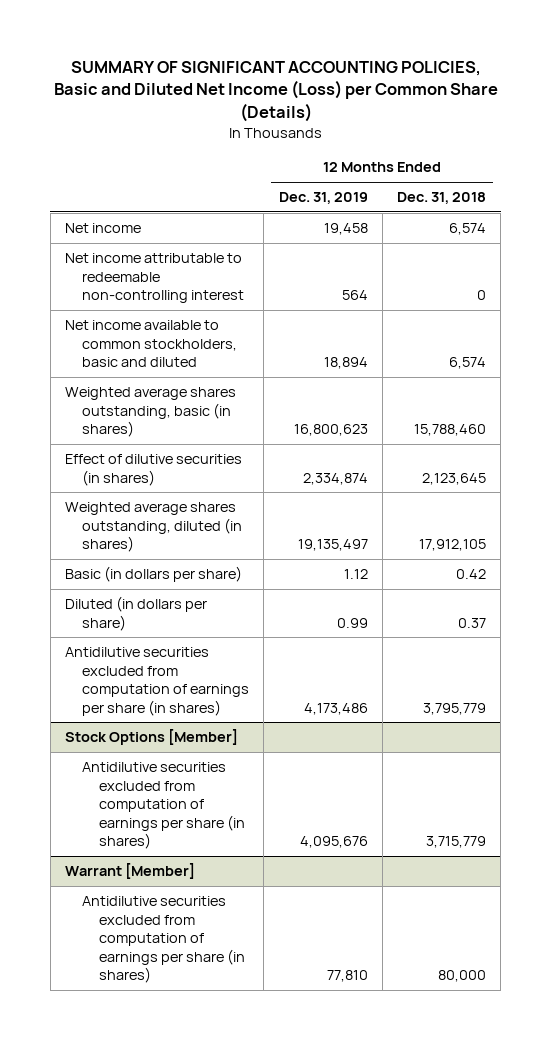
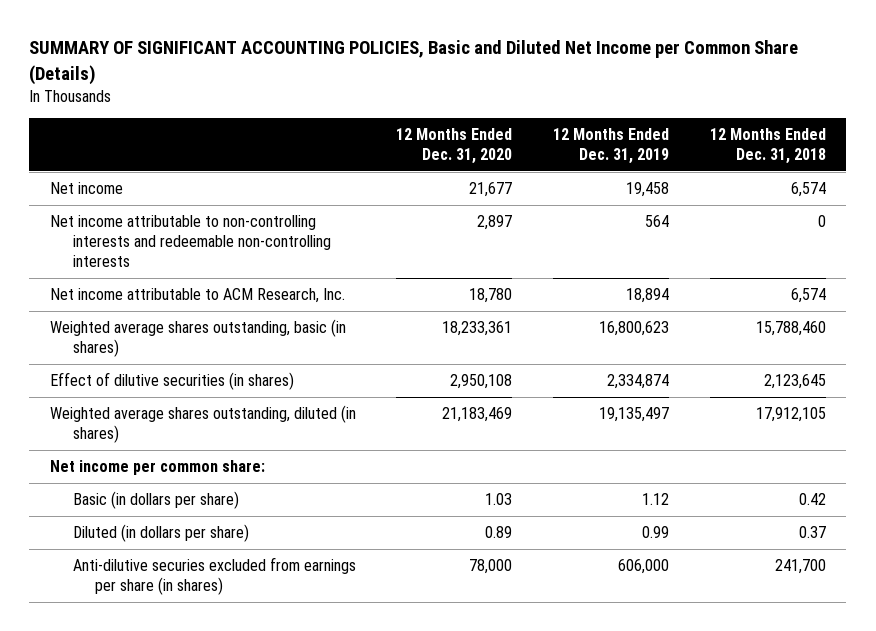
[53,60,498,123] SUMMARY OF SIGNIFICANT ACCOUNTING POLICIES, Basic and Diluted Net Income (Loss) per Common Share (Details) -> [29,40,799,85] SUMMARY OF SIGNIFICANT ACCOUNTING POLICIES, Basic and Diluted Net Income per Common Share (Details)
none -> [396,127,513,164] 12 Months Ended Dec. 31, 2020
[65,253,245,304] Net income attributable to redeemable non-controlling interest -> [49,215,331,268] Net income attributable to non-controlling interests and redeemable non-controlling interests
[65,320,238,368] Net income available to common stockholders, basic and diluted -> [49,288,345,304] Net income attributable to ACM Research, Inc.
none -> [49,460,265,476] Net income per common share:
[65,729,239,746] Stock Options [Member] -> none
[82,762,245,850] Antidilutive securities excluded from computation of earnings per share (in shares) -> none
[65,863,196,880] Warrant [Member] -> none
[82,896,245,984] Antidilutive securities excluded from computation of earnings per share (in shares) -> none
[65,647,250,716] Antidilutive securities excluded from computation of earnings per share (in shares) -> [72,557,356,596] Anti-dilutive securies excluded from earnings per share (in shares)
[303,702,368,715] 4,173,486 -> [618,559,670,575] 606,000
[423,702,487,715] 3,795,779 -> [775,559,827,575] 241,700

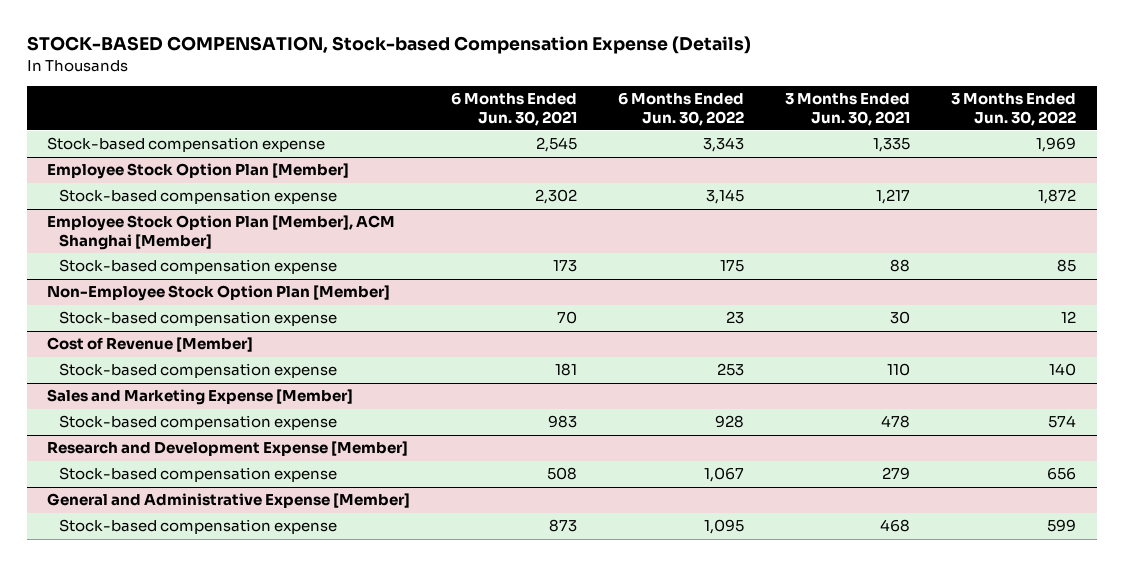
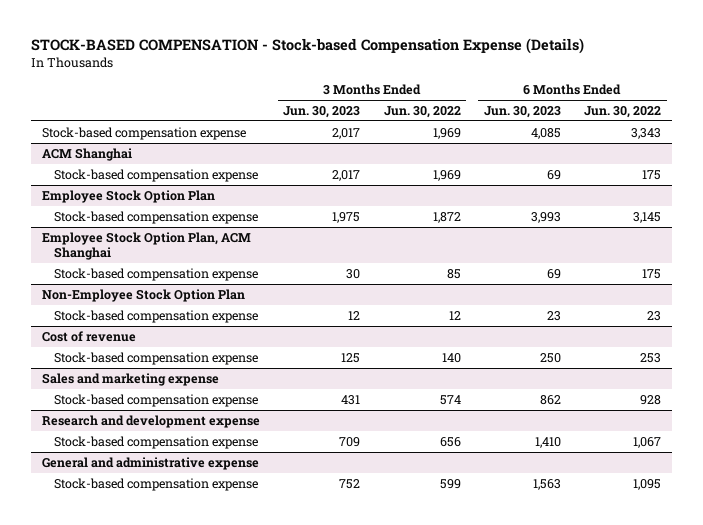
[26,36,751,55] STOCK-BASED COMPENSATION, Stock-based Compensation Expense (Details) -> [30,37,584,54] STOCK-BASED COMPENSATION - Stock-based Compensation Expense (Details)
[451,92,578,126] 6 Months Ended Jun. 30, 2021 -> none
[785,93,911,126] 3 Months Ended Jun. 30, 2021 -> none
none -> [283,106,361,119] Jun. 30, 2023
none -> [483,106,561,119] Jun. 30, 2023
none -> [42,147,133,161] ACM Shanghai
none -> [53,168,258,182] Stock-based compensation expense
[47,163,350,180] Employee Stock Option Plan [Member] -> [42,189,216,203] Employee Stock Option Plan
[47,215,396,250] Employee Stock Option Plan [Member], ACM Shanghai [Member] -> [42,231,252,261] Employee Stock Option Plan, ACM Shanghai
[47,285,391,302] Non-Employee Stock Option Plan [Member] -> [42,288,246,302] Non-Employee Stock Option Plan
[47,337,254,353] Cost of Revenue [Member] -> [42,330,137,342] Cost of revenue
[47,389,354,406] Sales and Marketing Expense [Member] -> [42,372,220,386] Sales and marketing expense
[47,441,409,457] Research and Development Expense [Member] -> [42,414,261,428] Research and development expense
[47,493,411,509] General and Administrative Expense [Member] -> [42,456,260,470] General and administrative expense

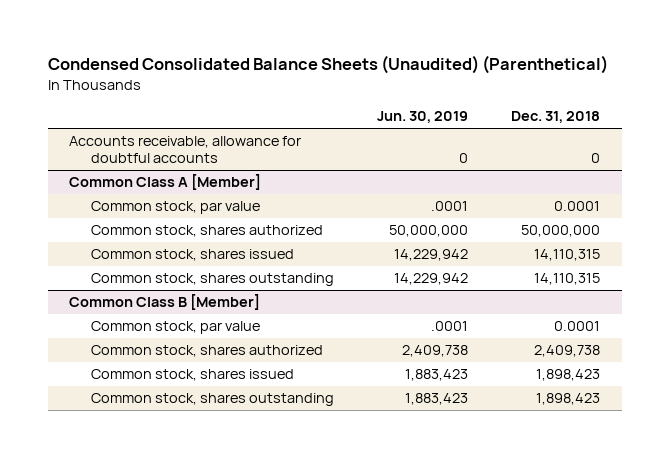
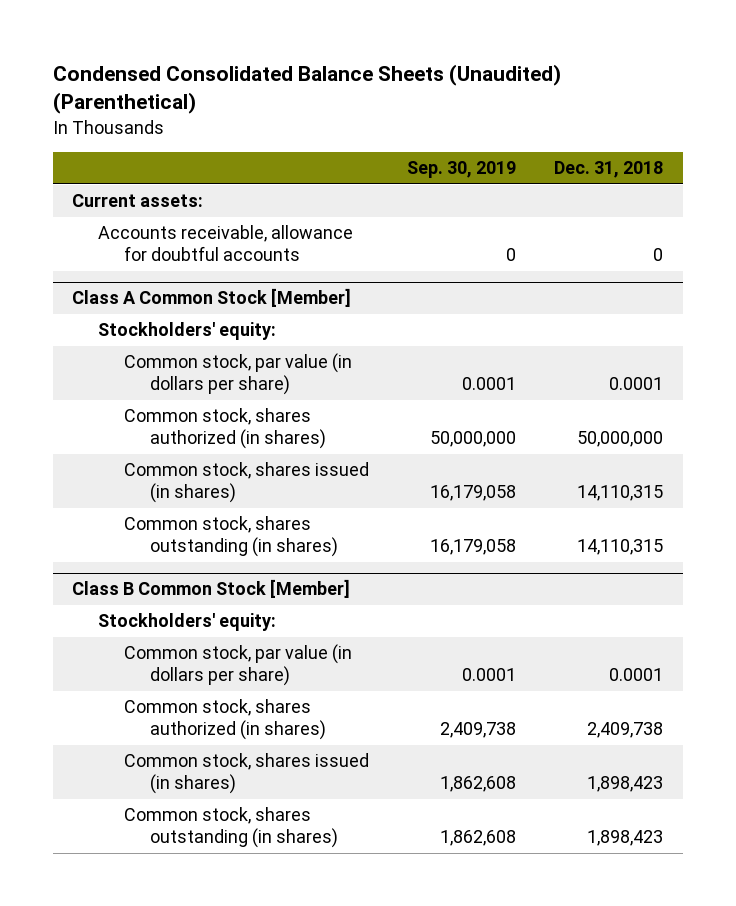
[377,111,469,124] Jun. 30, 2019 -> none
none -> [407,161,517,179] Sep. 30, 2019
none -> [72,194,204,208] Current assets:
[69,174,262,191] Common Class A [Member] -> [72,288,352,308] Class A Common Stock [Member]
none -> [98,322,277,341] Stockholders' equity:
[91,201,261,215] Common stock, par value -> [124,353,353,396] Common stock, par value (in dollars per share)
[91,225,324,238] Common stock, shares authorized -> [124,408,327,450] Common stock, shares authorized (in shares)
[91,249,295,262] Common stock, shares issued -> [124,462,370,504] Common stock, shares issued (in shares)
[91,273,335,287] Common stock, shares outstanding -> [124,516,339,558] Common stock, shares outstanding (in shares)
[69,294,261,311] Common Class B [Member] -> [72,579,351,599] Class B Common Stock [Member]
none -> [98,613,277,632] Stockholders' equity:
[91,321,261,335] Common stock, par value -> [124,644,353,687] Common stock, par value (in dollars per share)
[91,345,324,358] Common stock, shares authorized -> [124,699,327,741] Common stock, shares authorized (in shares)
[91,369,295,382] Common stock, shares issued -> [124,753,370,795] Common stock, shares issued (in shares)
[91,393,335,407] Common stock, shares outstanding -> [124,807,339,849] Common stock, shares outstanding (in shares)

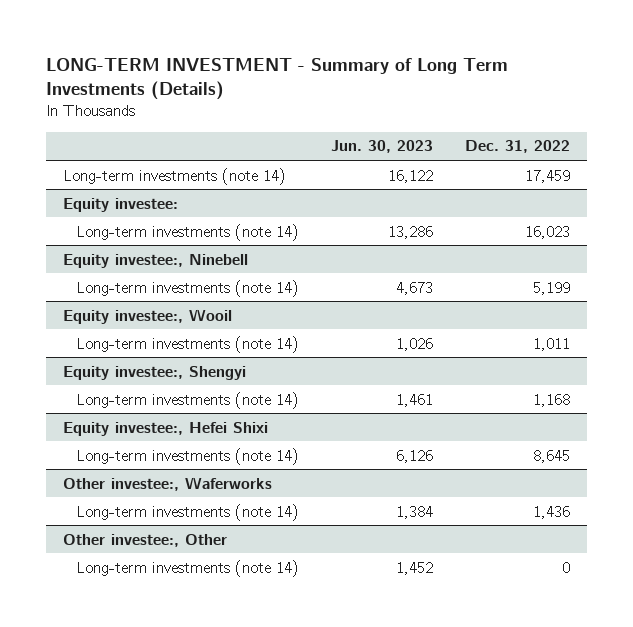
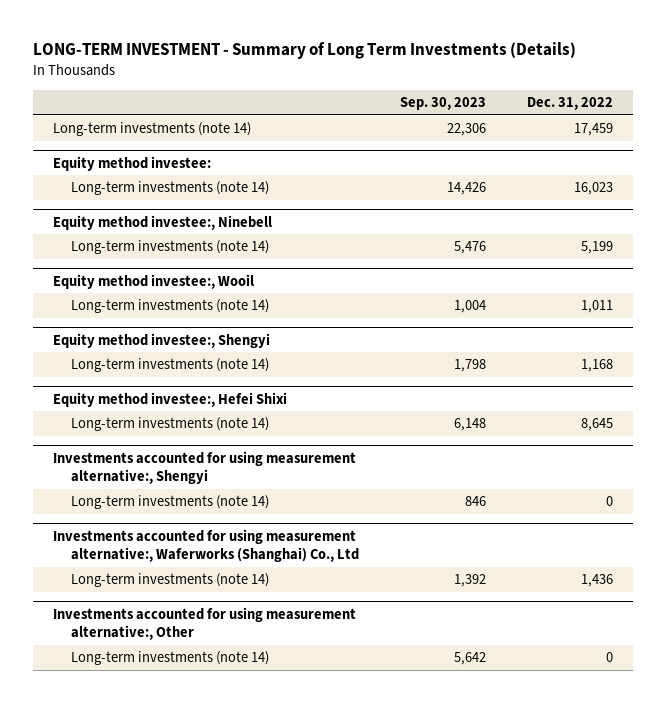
[331,140,434,154] Jun. 30, 2023 -> none
none -> [399,96,486,110] Sep. 30, 2023
[62,197,178,212] Equity investee: -> [53,155,212,171] Equity method investee:
[62,253,248,268] Equity investee:, Ninebell -> [53,214,273,230] Equity method investee:, Ninebell
[62,308,232,324] Equity investee:, Wooil -> [53,273,255,289] Equity method investee:, Wooil
[62,365,246,380] Equity investee:, Shengyi -> [53,332,271,348] Equity method investee:, Shengyi
[62,421,268,436] Equity investee:, Hefei Shixi -> [53,391,288,407] Equity method investee:, Hefei Shixi
[62,476,272,491] Other investee:, Waferworks -> none
none -> [53,450,357,484] Investments accounted for using measurement alternative:, Shengyi
none -> [70,495,269,510] Long-term investments (note 14)
none -> [53,528,359,562] Investments accounted for using measurement alternative:, Waferworks (Shanghai) Co., Ltd
[62,533,227,547] Other investee:, Other -> none
none -> [53,606,357,640] Investments accounted for using measurement alternative:, Other

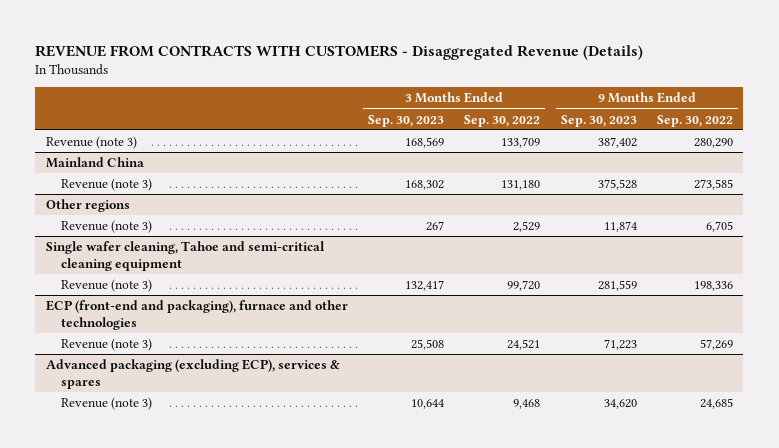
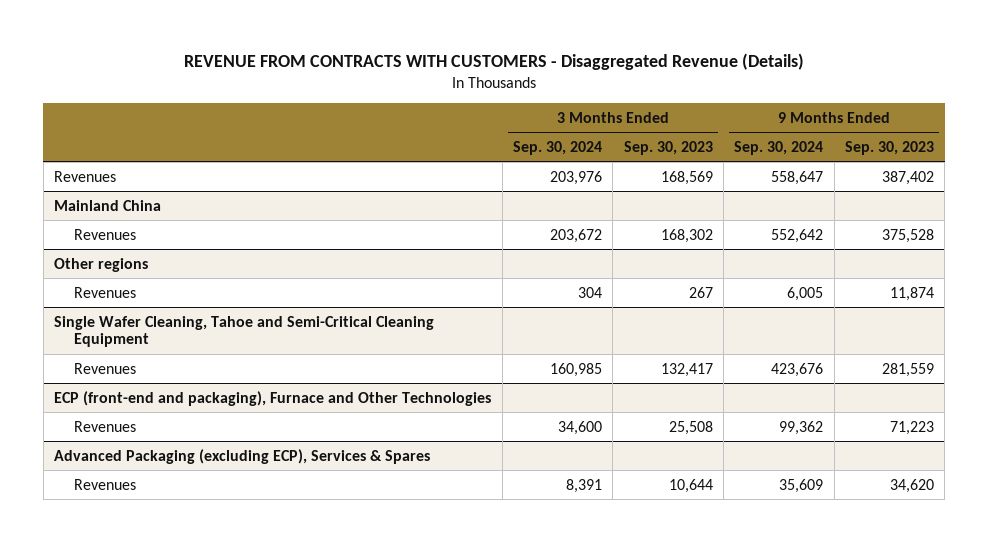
[464,114,541,127] Sep. 30, 2022 -> none
[657,114,734,127] Sep. 30, 2022 -> none
none -> [513,140,603,155] Sep. 30, 2024
none -> [734,140,824,155] Sep. 30, 2024
[45,135,137,149] Revenue (note 3) -> [54,170,117,182] Revenues
[60,177,152,191] Revenue (note 3) -> [74,228,137,240] Revenues
[60,219,152,233] Revenue (note 3) -> [74,286,137,298] Revenues
[45,240,325,272] Single wafer cleaning, Tahoe and semi-critical cleaning equipment -> [54,315,435,348] Single Wafer Cleaning, Tahoe and Semi-Critical Cleaning Equipment
[60,278,152,292] Revenue (note 3) -> [74,362,137,374] Revenues
[45,299,348,331] ECP (front-end and packaging), furnace and other technologies -> [54,390,492,406] ECP (front-end and packaging), Furnace and Other Technologies
[60,337,152,351] Revenue (note 3) -> [74,420,137,432] Revenues
[45,358,340,390] Advanced packaging (excluding ECP), services & spares -> [54,448,431,464] Advanced Packaging (excluding ECP), Services & Spares
[60,396,152,410] Revenue (note 3) -> [74,478,137,490] Revenues

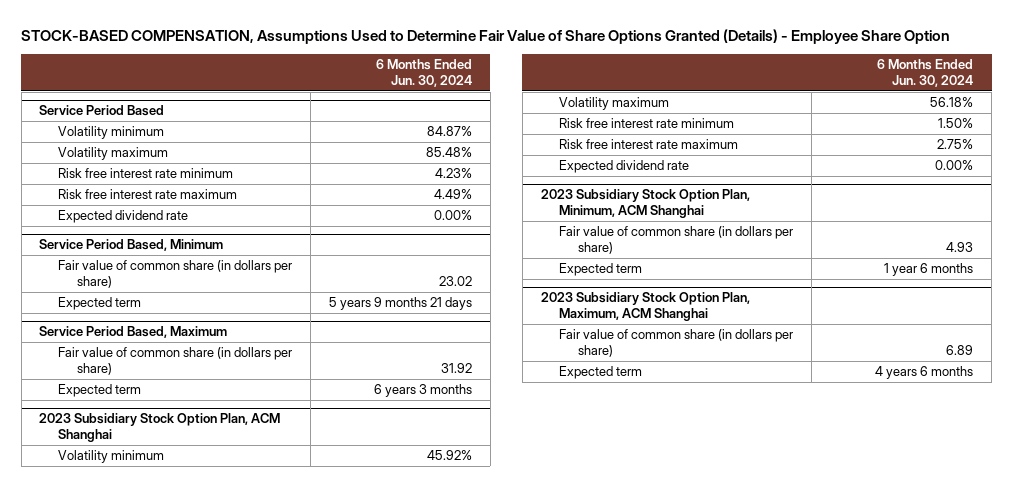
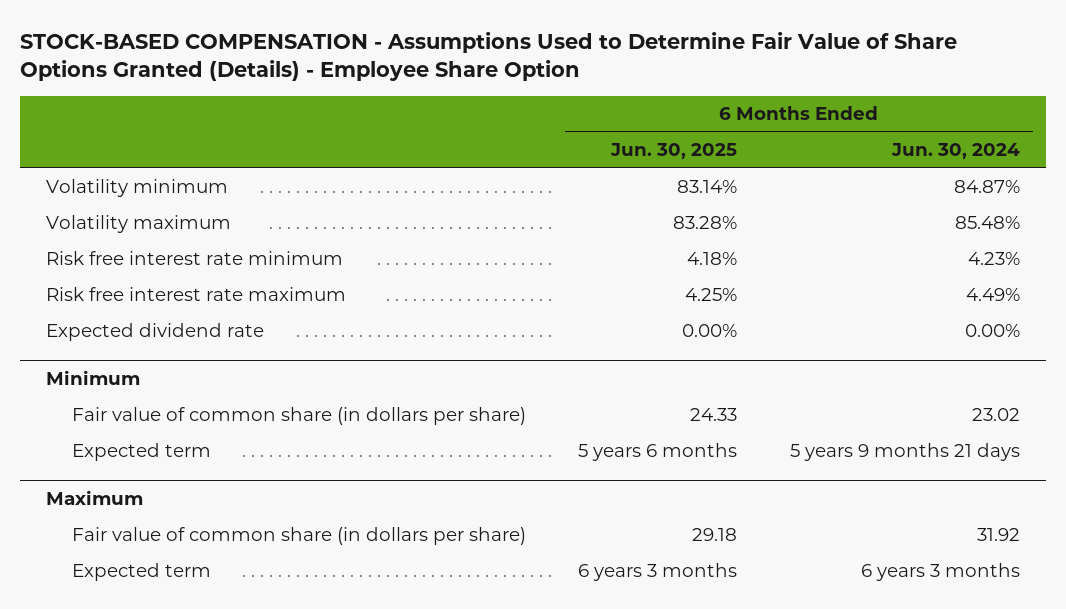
[21,29,951,45] STOCK-BASED COMPENSATION, Assumptions Used to Determine Fair Value of Share Options Granted (Details) - Employee Share Option -> [20,31,958,82] STOCK-BASED COMPENSATION - Assumptions Used to Determine Fair Value of Share Options Granted (Details) - Employee Share Option
none -> [610,143,738,160] Jun. 30, 2025
[39,105,165,117] Service Period Based -> none
[39,239,224,252] Service Period Based, Minimum -> none
none -> [46,370,141,386] Minimum
[39,326,228,339] Service Period Based, Maximum -> none
none -> [46,490,144,506] Maximum
[39,413,281,443] 2023 Subsidiary Stock Option Plan, ACM Shanghai -> none
[58,450,165,464] Volatility minimum -> none
[559,97,670,111] Volatility maximum -> none
[559,118,735,129] Risk free interest rate minimum -> none
[559,139,739,150] Risk free interest rate maximum -> none
[559,160,690,174] Expected dividend rate -> none
[540,189,750,219] 2023 Subsidiary Stock Option Plan, Minimum, ACM Shanghai -> none
[559,226,794,255] Fair value of common share (in dollars per share) -> none
[559,263,643,277] Expected term -> none
[540,292,750,322] 2023 Subsidiary Stock Option Plan, Maximum, ACM Shanghai -> none
[559,329,794,358] Fair value of common share (in dollars per share) -> none
[559,366,643,380] Expected term -> none

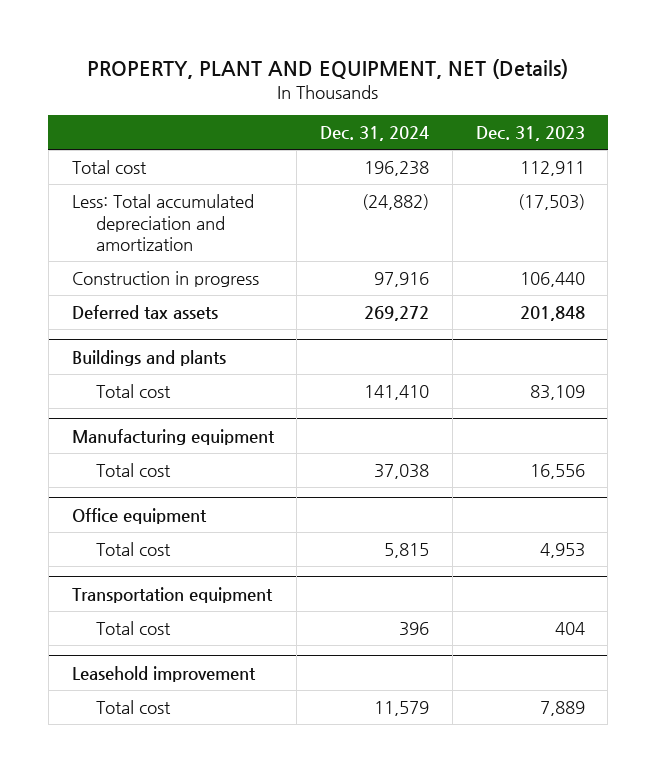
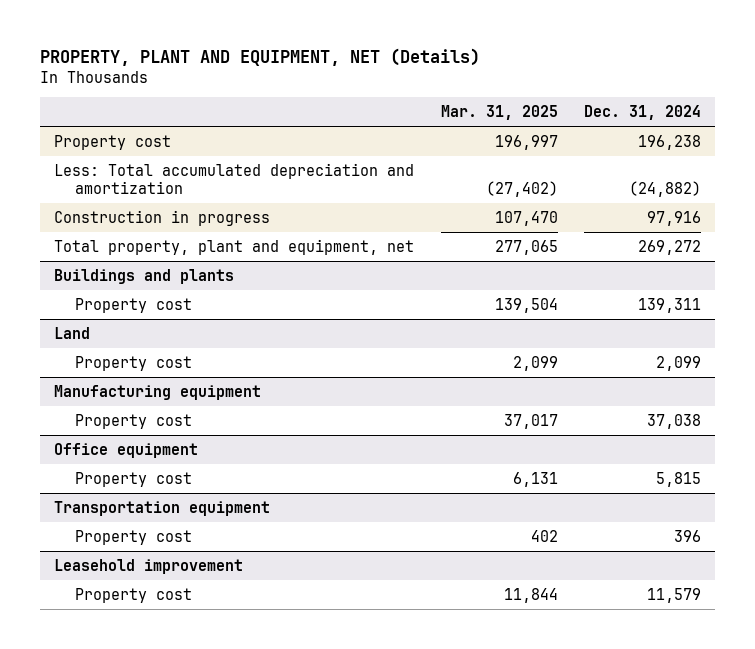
[475,126,585,142] Dec. 31, 2023 -> none
none -> [440,105,558,121] Mar. 31, 2025
[71,159,147,174] Total cost -> [53,134,171,150] Property cost
[71,304,218,319] Deferred tax assets -> [53,238,414,255] Total property, plant and equipment, net
[96,383,172,398] Total cost -> [74,297,192,313] Property cost
[364,384,430,400] 141,410 -> [638,297,702,313] 139,311
none -> [53,326,90,339] Land
none -> [74,355,192,371] Property cost
[96,462,172,477] Total cost -> [74,413,192,429] Property cost
[96,541,172,556] Total cost -> [74,471,192,487] Property cost
[96,620,172,635] Total cost -> [74,529,192,545] Property cost
[96,699,172,714] Total cost -> [74,587,192,603] Property cost

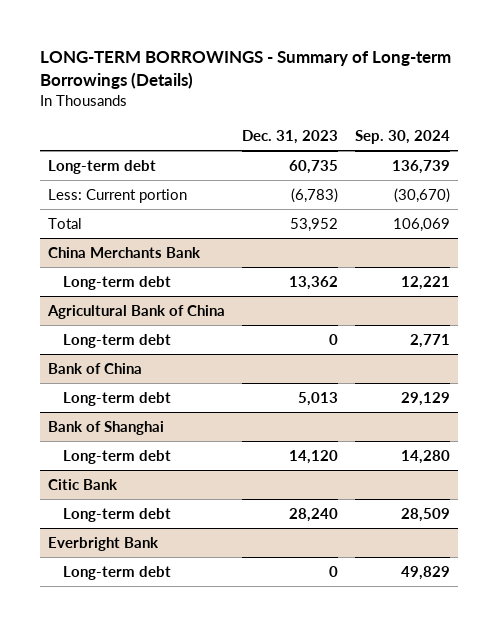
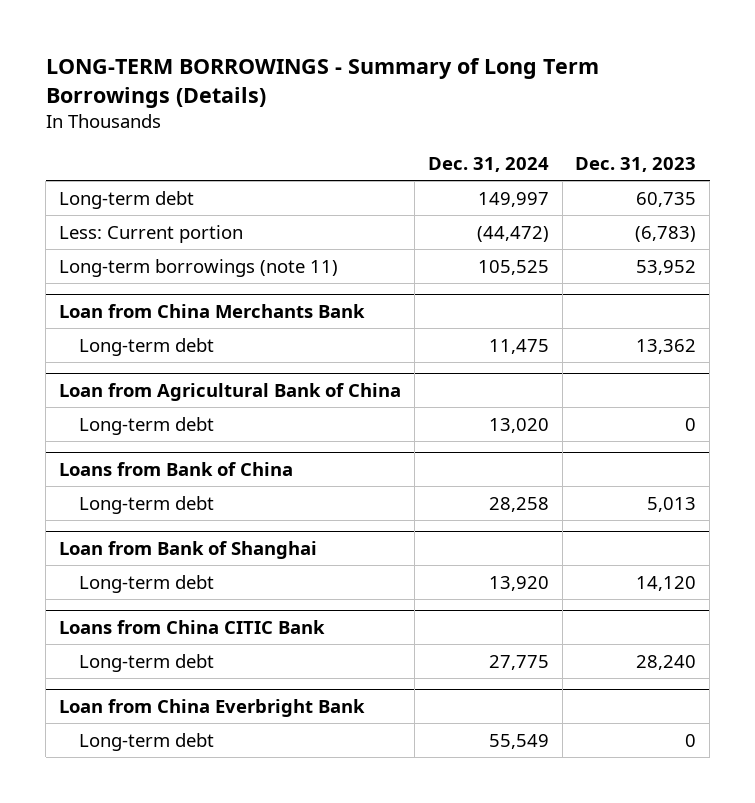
[39,51,451,90] LONG-TERM BORROWINGS - Summary of Long-term Borrowings (Details) -> [45,58,599,109] LONG-TERM BORROWINGS - Summary of Long Term Borrowings (Details)
[355,130,451,145] Sep. 30, 2024 -> none
none -> [427,157,549,173] Dec. 31, 2024
[48,217,83,229] Total -> [59,258,339,277] Long-term borrowings (note 11)
[48,246,202,258] China Merchants Bank -> [59,304,366,319] Loan from China Merchants Bank
[47,304,226,319] Agricultural Bank of China -> [59,383,402,402] Loan from Agricultural Bank of China
[48,362,143,374] Bank of China -> [59,462,294,477] Loans from Bank of China
[48,420,165,435] Bank of Shanghai -> [59,541,318,560] Loan from Bank of Shanghai
[48,478,119,490] Citic Bank -> none
none -> [59,620,326,635] Loans from China CITIC Bank
[48,536,160,551] Everbright Bank -> none
none -> [59,699,366,718] Loan from China Everbright Bank

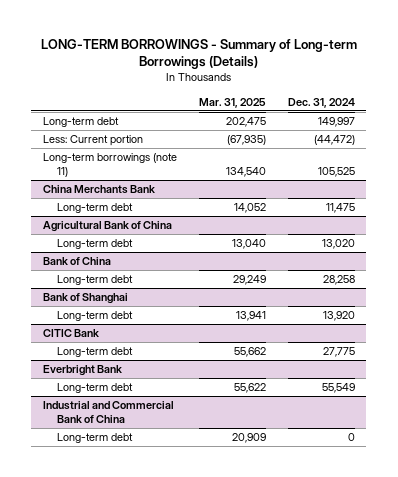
[45,58,599,109] LONG-TERM BORROWINGS - Summary of Long Term Borrowings (Details) -> [40,38,357,70] LONG-TERM BORROWINGS - Summary of Long-term Borrowings (Details)
[575,157,697,173] Dec. 31, 2023 -> none
none -> [198,97,266,108] Mar. 31, 2025
[59,304,366,319] Loan from China Merchants Bank -> [42,185,155,195] China Merchants Bank
[59,383,402,402] Loan from Agricultural Bank of China -> [42,221,172,233] Agricultural Bank of China
[59,462,294,477] Loans from Bank of China -> [42,257,111,266] Bank of China
[59,541,318,560] Loan from Bank of Shanghai -> [42,293,128,305] Bank of Shanghai
[59,620,326,635] Loans from China CITIC Bank -> [42,329,99,338] CITIC Bank
[59,699,366,718] Loan from China Everbright Bank -> none
none -> [42,365,122,377] Everbright Bank
none -> [42,401,174,423] Industrial and Commercial Bank of China
none -> [56,433,133,444] Long-term debt

